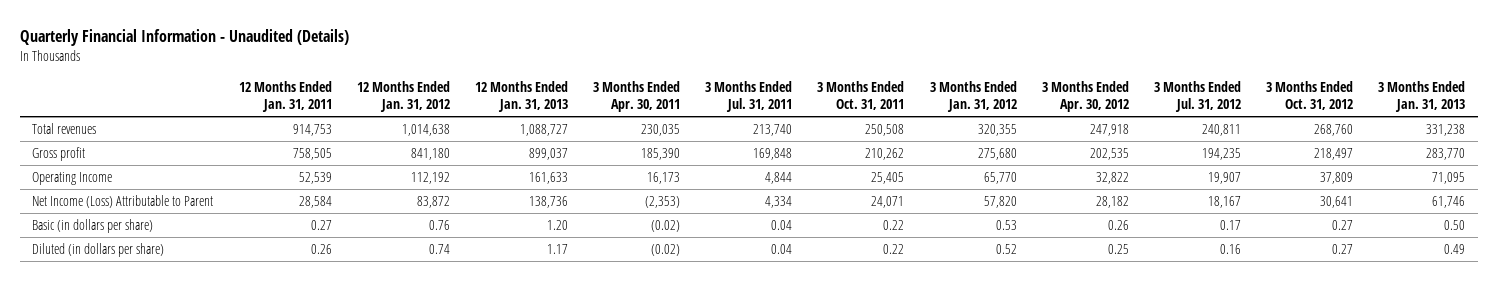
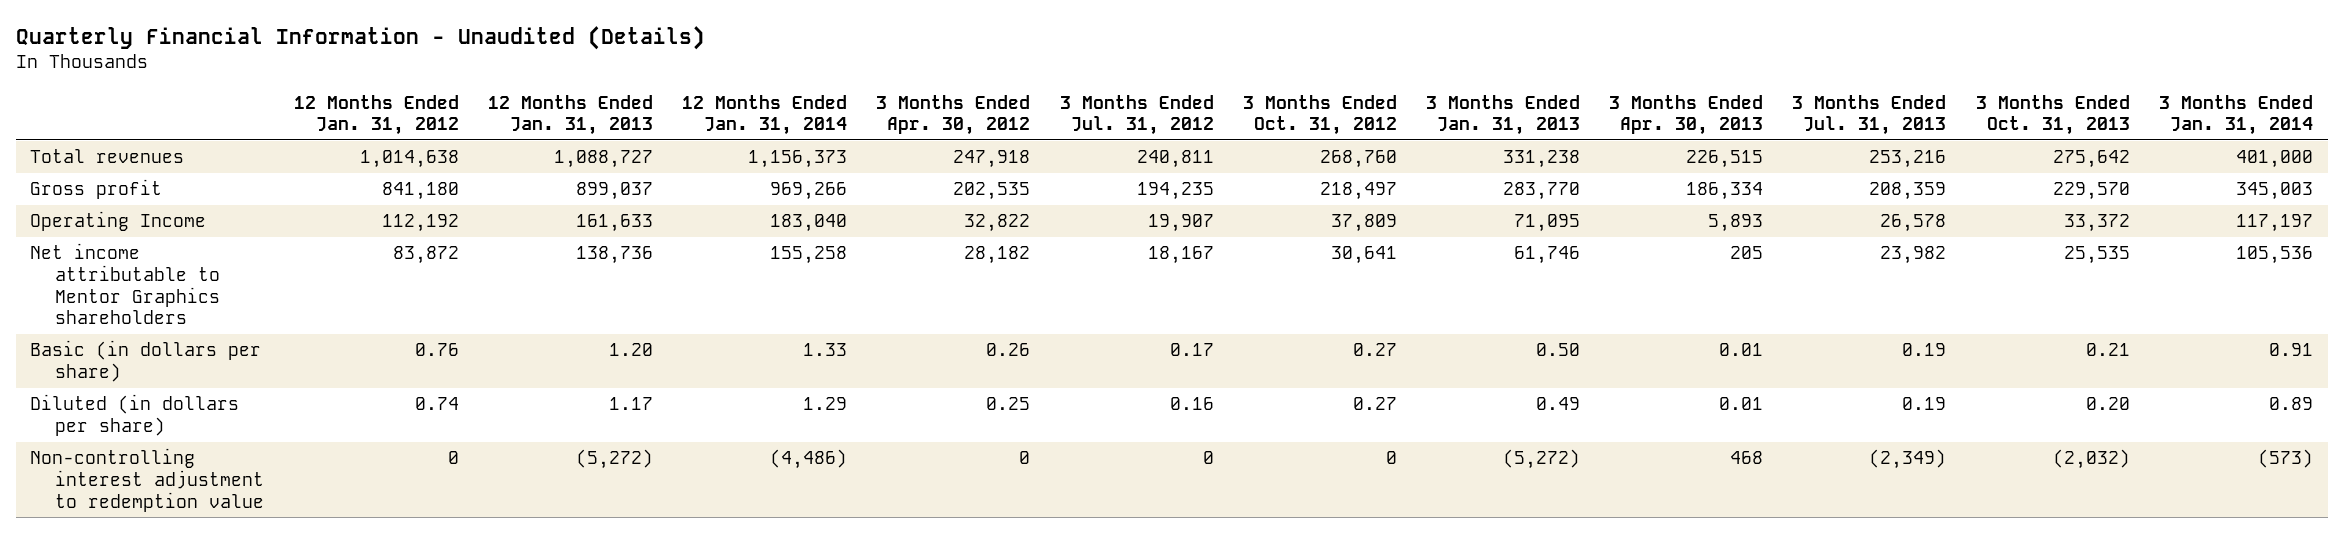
[238,80,332,113] 12 Months Ended Jan. 31, 2011 -> none
[593,80,681,113] 3 Months Ended Apr. 30, 2011 -> none
[705,80,793,113] 3 Months Ended Jul. 31, 2011 -> none
[817,80,905,111] 3 Months Ended Oct. 31, 2011 -> none
[929,80,1017,113] 3 Months Ended Jan. 31, 2012 -> none
none -> [682,94,848,136] 12 Months Ended Jan. 31, 2014
none -> [1609,94,1764,136] 3 Months Ended Apr. 30, 2013
none -> [1792,94,1947,136] 3 Months Ended Jul. 31, 2013
none -> [1975,94,2130,136] 3 Months Ended Oct. 31, 2013
none -> [2158,94,2313,136] 3 Months Ended Jan. 31, 2014
[32,195,214,209] Net Income (Loss) Attributable to Parent -> [30,243,221,325] Net income attributable to Mentor Graphics shareholders
none -> [30,448,265,512] Non-controlling interest adjustment to redemption value

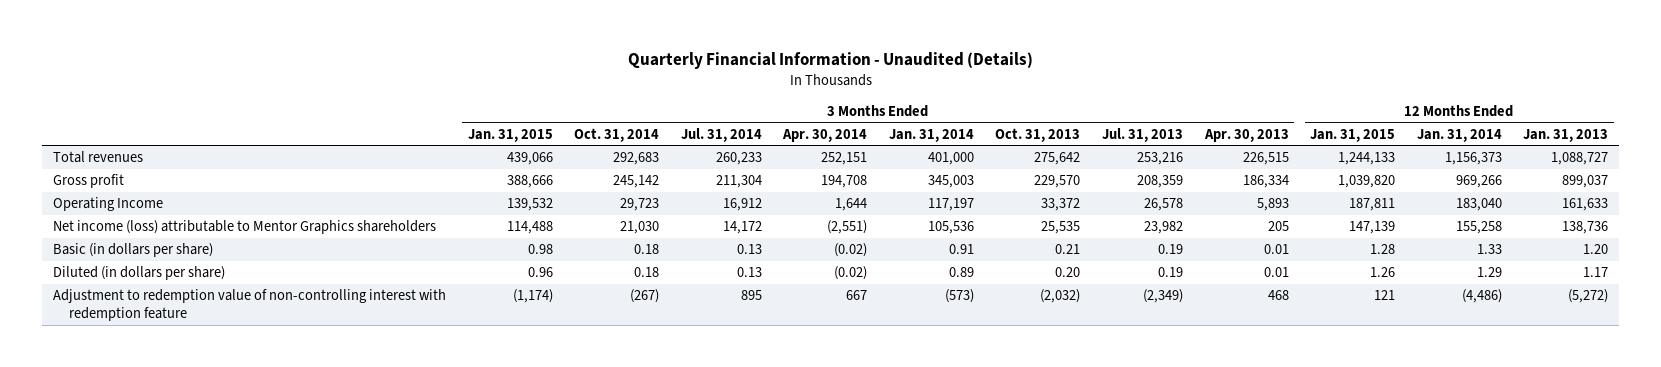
[293,94,459,136] 12 Months Ended Jan. 31, 2012 -> none
[876,94,1031,136] 3 Months Ended Apr. 30, 2012 -> none
[1059,94,1214,136] 3 Months Ended Jul. 31, 2012 -> none
[1242,94,1397,136] 3 Months Ended Oct. 31, 2012 -> none
[1426,94,1581,136] 3 Months Ended Jan. 31, 2013 -> none
none -> [467,128,553,142] Jan. 31, 2015
none -> [574,127,660,142] Oct. 31, 2014
none -> [680,127,762,142] Jul. 31, 2014
none -> [782,128,868,142] Apr. 30, 2014
none -> [1310,128,1396,142] Jan. 31, 2015
[30,243,221,325] Net income attributable to Mentor Graphics shareholders -> [53,220,437,235] Net income (loss) attributable to Mentor Graphics shareholders
[30,448,265,512] Non-controlling interest adjustment to redemption value -> [53,289,447,322] Adjustment to redemption value of non-controlling interest with redemption feature

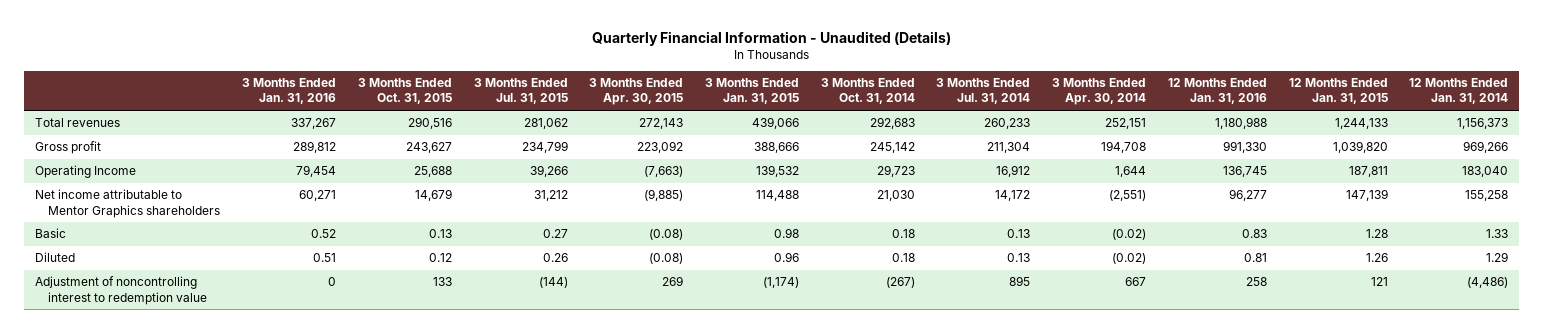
[888,128,974,142] Jan. 31, 2014 -> none
[995,127,1081,142] Oct. 31, 2013 -> none
[1101,127,1183,142] Jul. 31, 2013 -> none
[1203,128,1289,142] Apr. 30, 2013 -> none
[1523,128,1609,142] Jan. 31, 2013 -> none
none -> [242,78,337,105] 3 Months Ended Jan. 31, 2016
none -> [357,78,452,105] 3 Months Ended Oct. 31, 2015
none -> [473,78,568,105] 3 Months Ended Jul. 31, 2015
none -> [589,78,684,106] 3 Months Ended Apr. 30, 2015
none -> [1167,78,1267,105] 12 Months Ended Jan. 31, 2016
[53,220,437,235] Net income (loss) attributable to Mentor Graphics shareholders -> [35,189,221,218] Net income attributable to Mentor Graphics shareholders
[53,243,214,258] Basic (in dollars per share) -> [35,228,67,239] Basic
[53,266,226,281] Diluted (in dollars per share) -> [35,252,76,263] Diluted
[53,289,447,322] Adjustment to redemption value of non-controlling interest with redemption feature -> [35,276,208,305] Adjustment of noncontrolling interest to redemption value

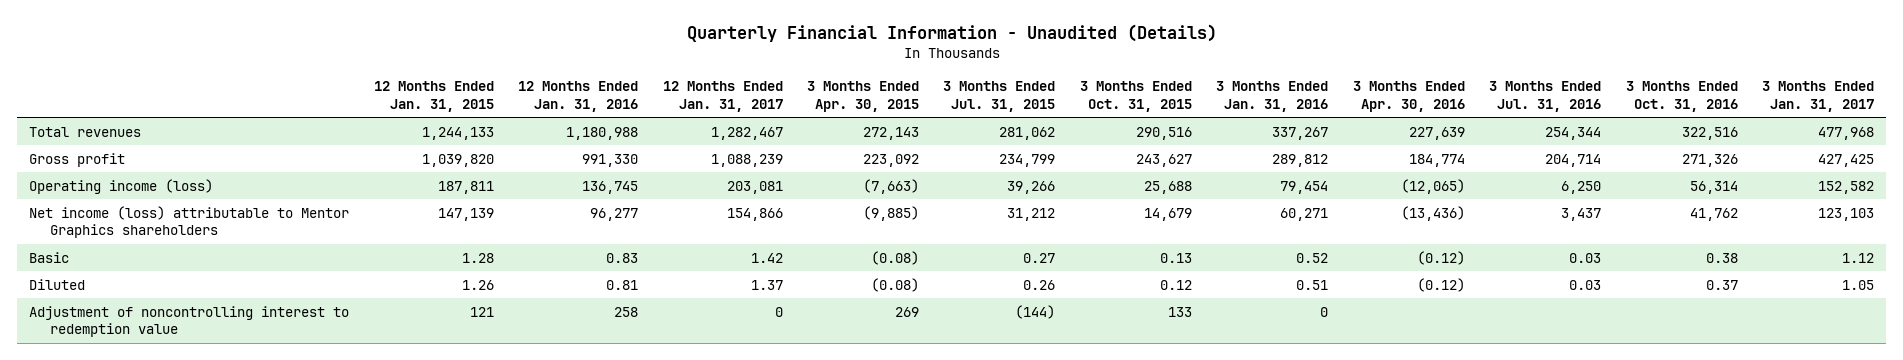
[704,78,799,105] 3 Months Ended Jan. 31, 2015 -> none
[820,78,915,105] 3 Months Ended Oct. 31, 2014 -> none
[936,78,1031,105] 3 Months Ended Jul. 31, 2014 -> none
[1052,78,1147,106] 3 Months Ended Apr. 30, 2014 -> none
[1409,78,1509,105] 12 Months Ended Jan. 31, 2014 -> none
none -> [662,81,783,112] 12 Months Ended Jan. 31, 2017
none -> [1352,81,1465,112] 3 Months Ended Apr. 30, 2016
none -> [1489,81,1602,112] 3 Months Ended Jul. 31, 2016
none -> [1625,81,1738,112] 3 Months Ended Oct. 31, 2016
none -> [1761,81,1874,112] 3 Months Ended Jan. 31, 2017
[35,165,137,179] Operating Income -> [29,178,214,194] Operating income (loss)
[35,189,221,218] Net income attributable to Mentor Graphics shareholders -> [29,205,350,239] Net income (loss) attributable to Mentor Graphics shareholders

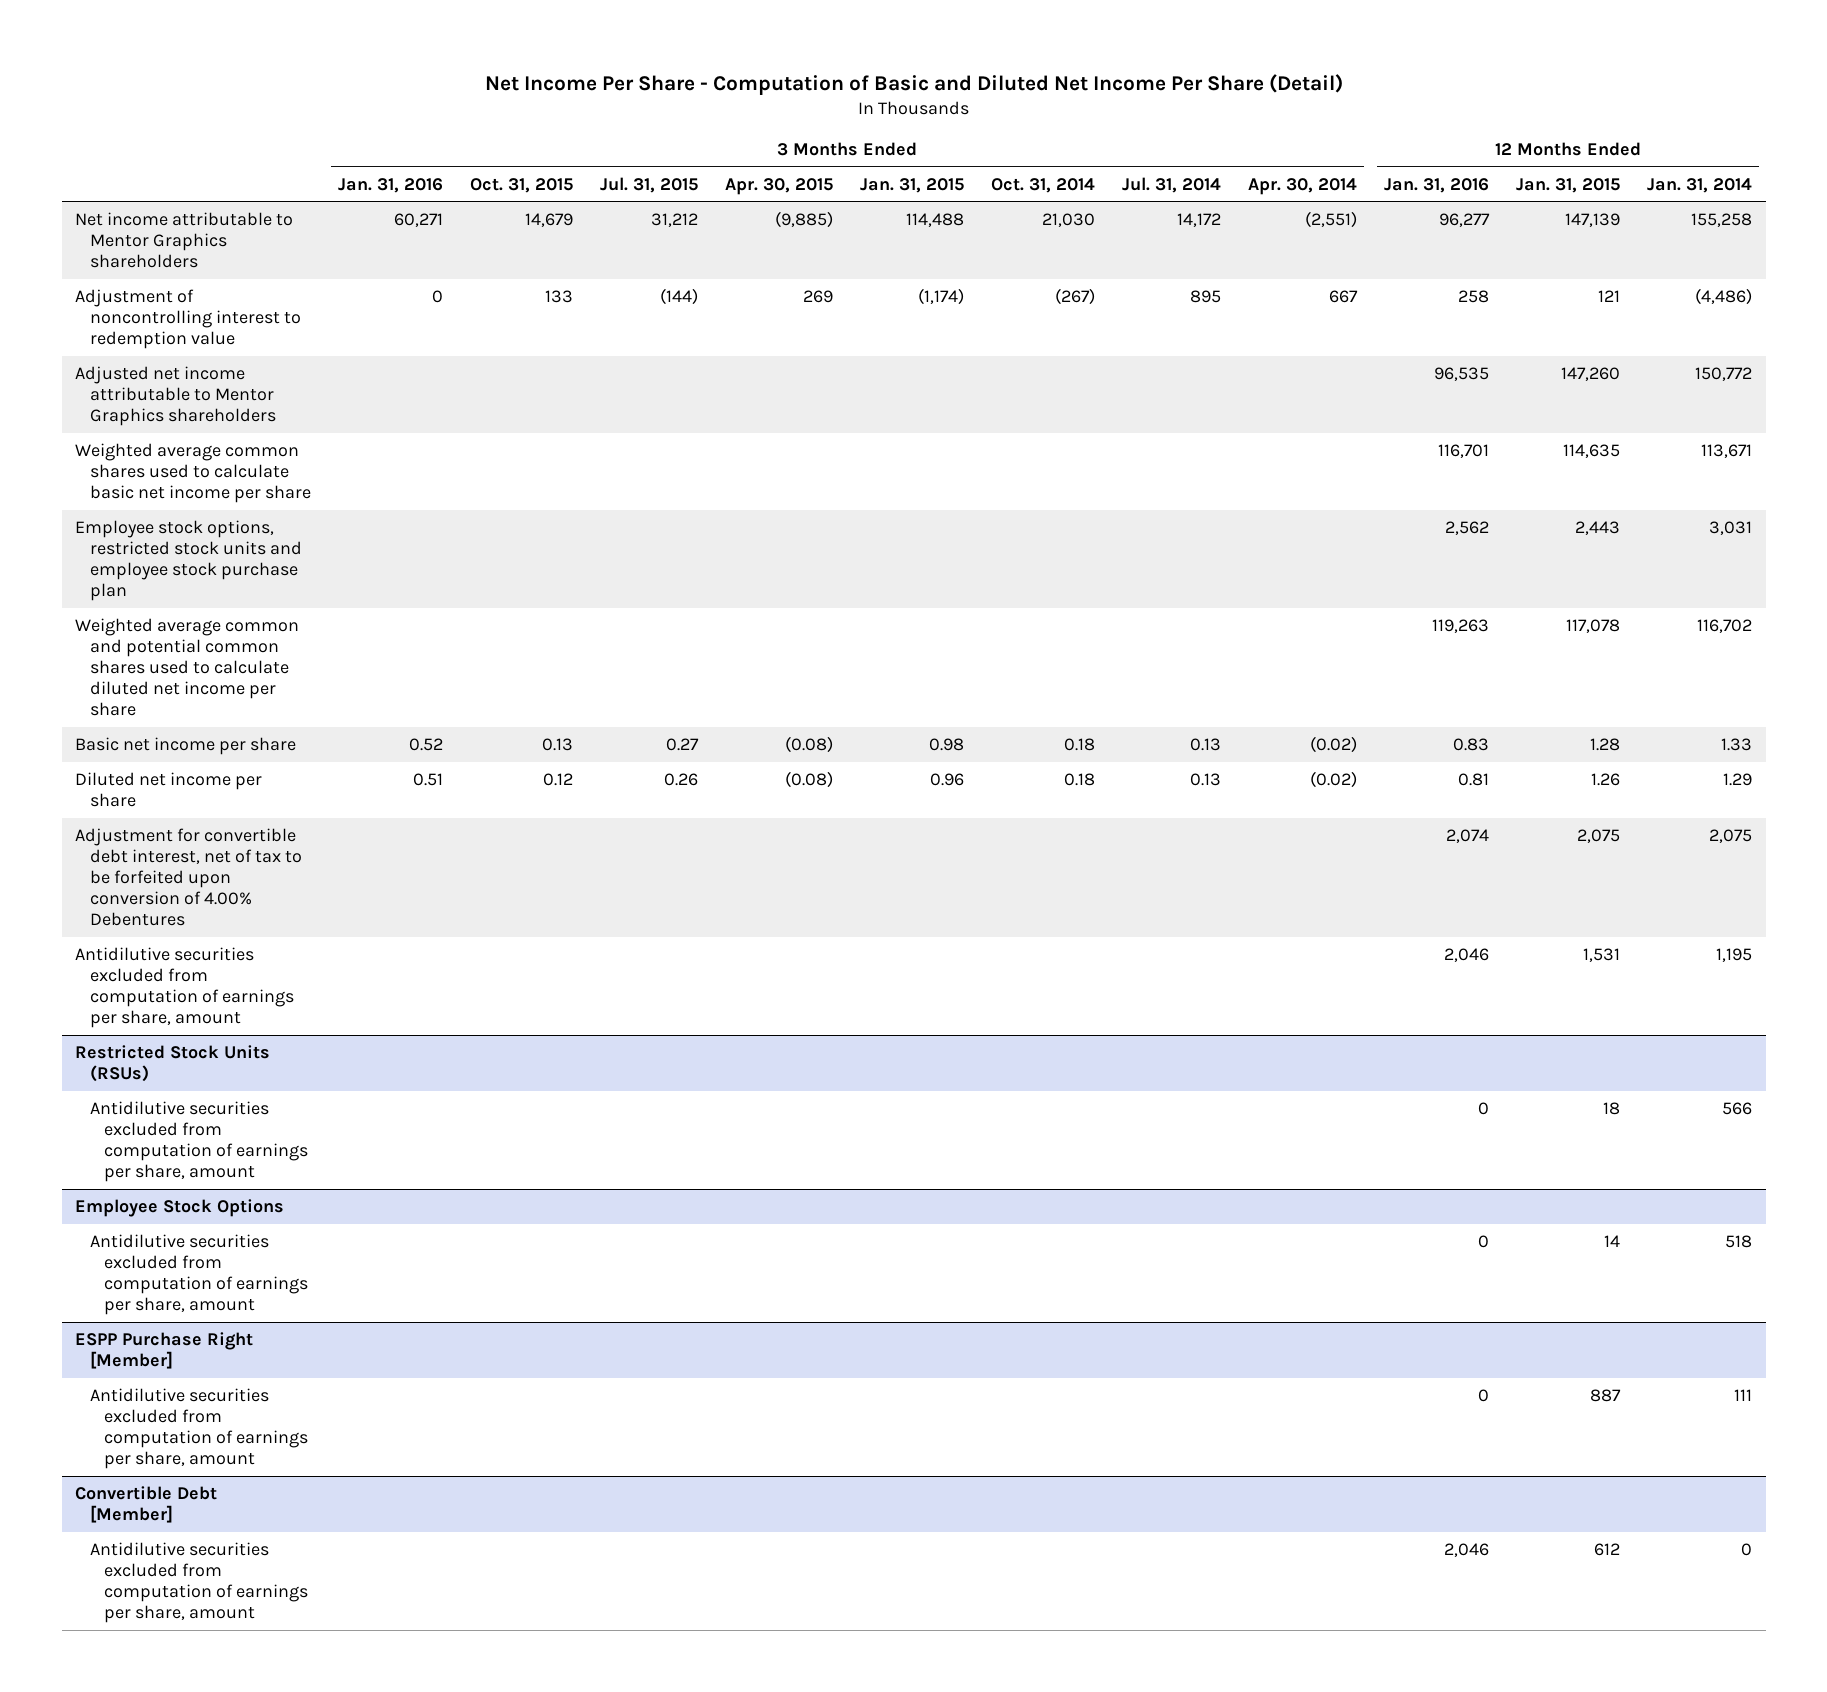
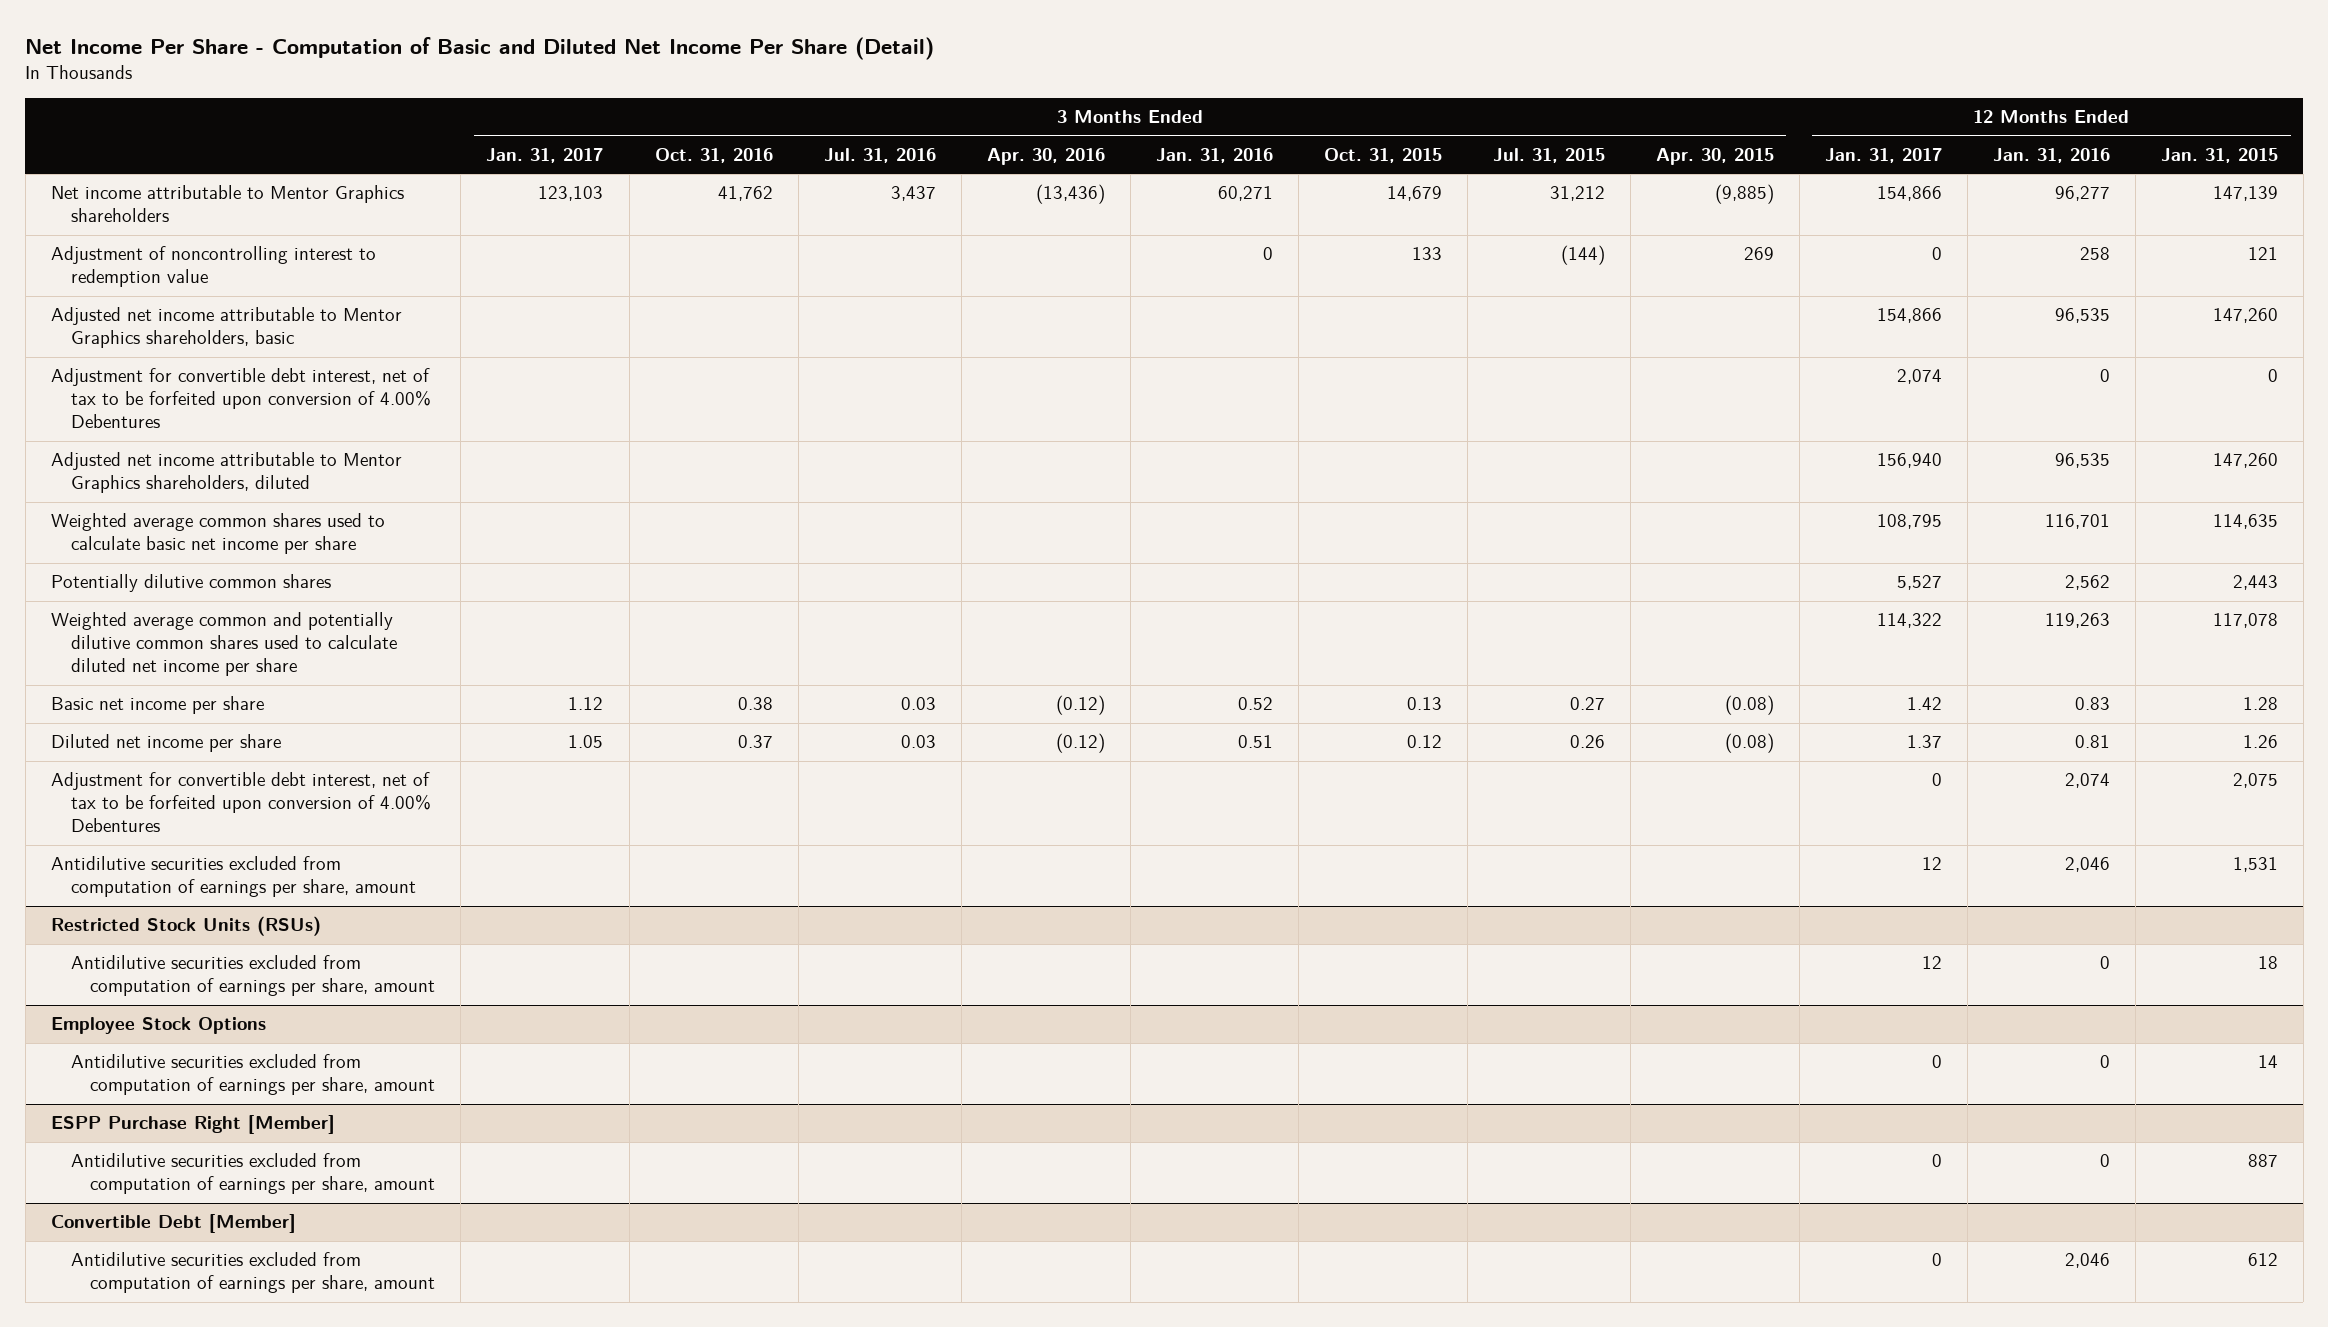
[859,177,964,193] Jan. 31, 2015 -> none
[990,177,1095,193] Oct. 31, 2014 -> none
[1121,176,1221,193] Jul. 31, 2014 -> none
[1248,177,1358,195] Apr. 30, 2014 -> none
[1647,177,1753,193] Jan. 31, 2014 -> none
none -> [486,147,604,163] Jan. 31, 2017
none -> [654,147,773,163] Oct. 31, 2016
none -> [823,147,936,163] Jul. 31, 2016
none -> [986,147,1105,165] Apr. 30, 2016
none -> [1824,147,1942,163] Jan. 31, 2017
none -> [50,307,402,349] Adjusted net income attributable to Mentor Graphics shareholders, basic
none -> [50,368,431,429] Adjustment for convertible debt interest, net of tax to be forfeited upon conversion of 4.00% Debentures
[75,365,276,427] Adjusted net income attributable to Mentor Graphics shareholders -> [50,452,402,494] Adjusted net income attributable to Mentor Graphics shareholders, diluted
[75,519,302,602] Employee stock options, restricted stock units and employee stock purchase plan -> [50,574,331,593] Potentially dilutive common shares
[75,617,300,717] Weighted average common and potential common shares used to calculate diluted net income per share -> [50,612,397,677] Weighted average common and potentially dilutive common shares used to calculate diluted net income per share

